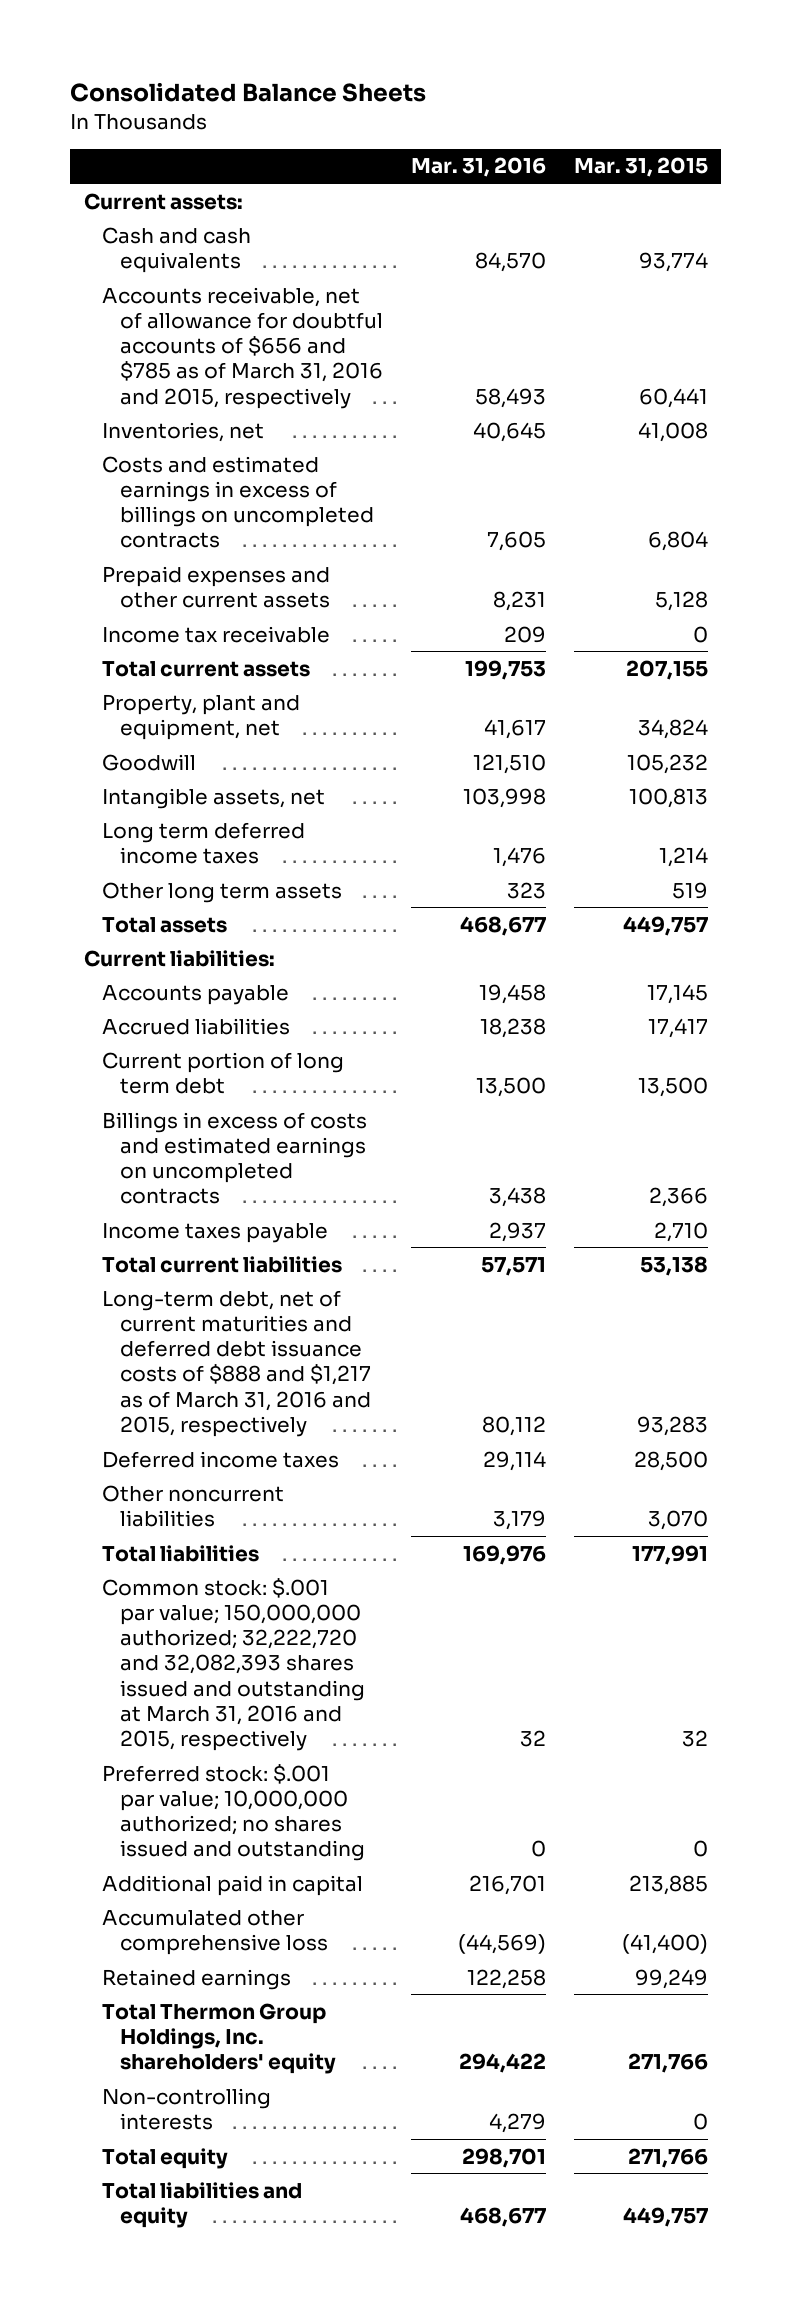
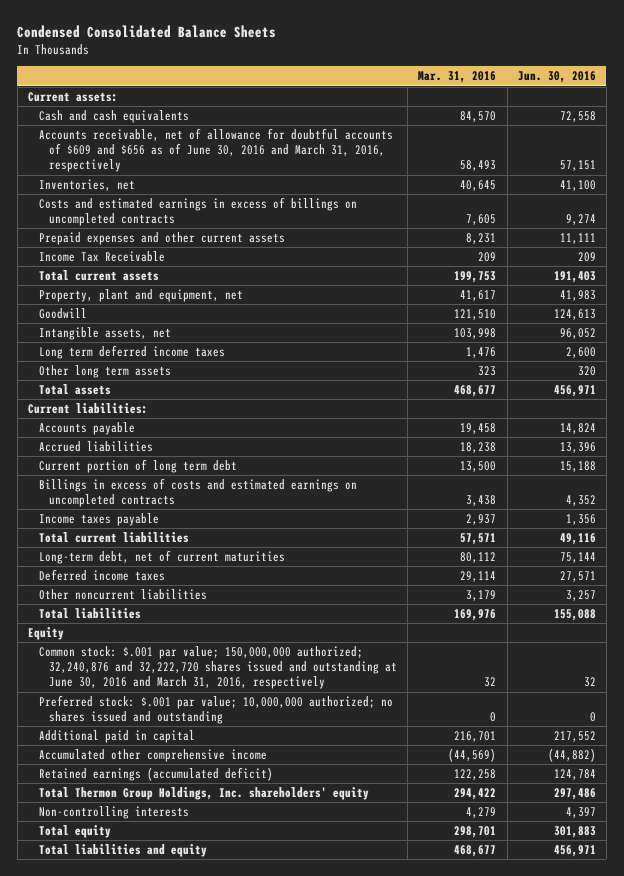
[69,82,426,103] Consolidated Balance Sheets -> [17,24,277,38] Condensed Consolidated Balance Sheets
[573,157,708,178] Mar. 31, 2015 -> none
none -> [517,71,596,84] Jun. 30, 2016
[101,286,383,409] Accounts receivable, net of allowance for doubtful accounts of $656 and $785 as of March 31, 2016 and 2015, respectively -> [38,128,393,173] Accounts receivable, net of allowance for doubtful accounts of $609 and $656 as of June 30, 2016 and March 31, 2016, respectively
[101,625,330,643] Income tax receivable -> [38,251,165,263] Income Tax Receivable
[101,1289,371,1437] Long-term debt, net of current maturities and deferred debt issuance costs of $888 and $1,217 as of March 31, 2016 and 2015, respectively -> [38,550,285,565] Long-term debt, net of current maturities
none -> [28,627,65,641] Equity
[101,1577,365,1752] Common stock: $.001 par value; 150,000,000 authorized; 32,222,720 and 32,082,393 shares issued and outstanding at March 31, 2016 and 2015, respectively -> [38,646,398,690] Common stock: $.001 par value; 150,000,000 authorized; 32,240,876 and 32,222,720 shares issued and outstanding at June 30, 2016 and March 31, 2016, respectively
[101,1909,328,1955] Accumulated other comprehensive loss -> [38,749,267,763] Accumulated other comprehensive income
[101,1968,291,1990] Retained earnings -> [38,767,273,782] Retained earnings (accumulated deficit)

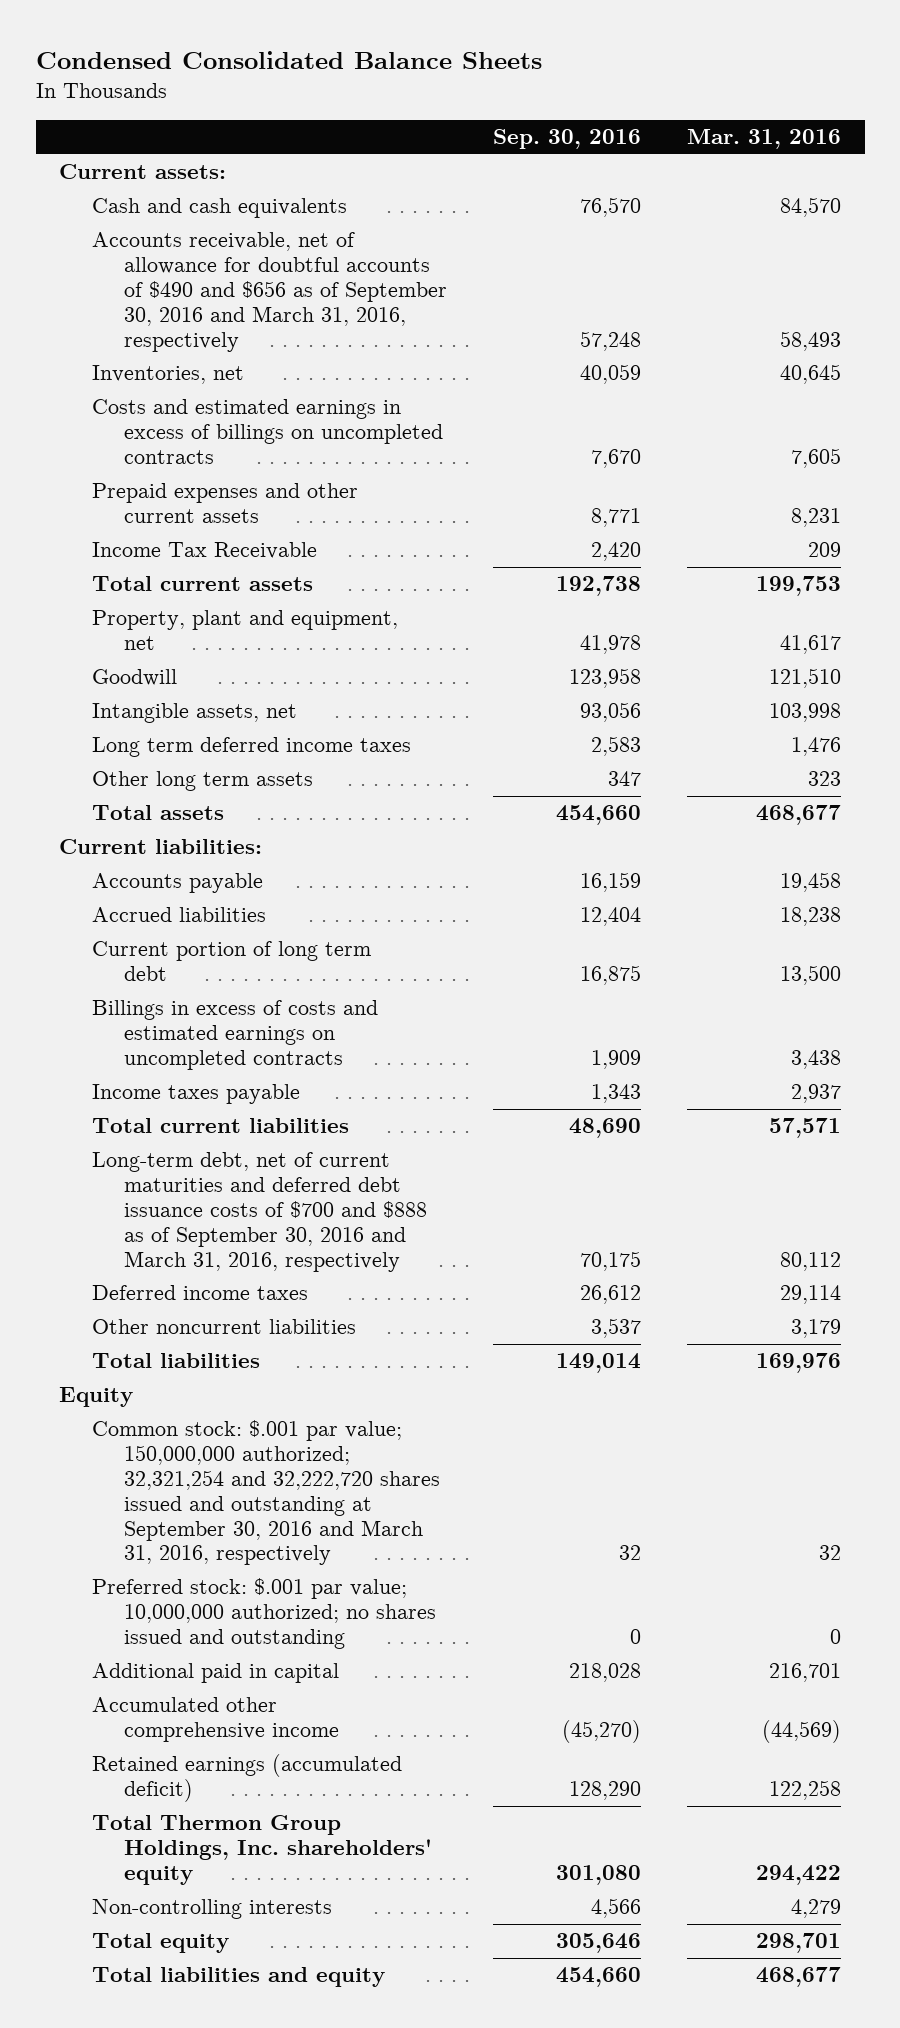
[517,71,596,84] Jun. 30, 2016 -> none
none -> [493,128,642,149] Sep. 30, 2016
[38,128,393,173] Accounts receivable, net of allowance for doubtful accounts of $609 and $656 as of June 30, 2016 and March 31, 2016, respectively -> [91,232,448,352] Accounts receivable, net of allowance for doubtful accounts of $490 and $656 as of September 30, 2016 and March 31, 2016, respectively
[38,550,285,565] Long-term debt, net of current maturities -> [91,1152,428,1272] Long-term debt, net of current maturities and deferred debt issuance costs of $700 and $888 as of September 30, 2016 and March 31, 2016, respectively
[38,646,398,690] Common stock: $.001 par value; 150,000,000 authorized; 32,240,876 and 32,222,720 shares issued and outstanding at June 30, 2016 and March 31, 2016, respectively -> [91,1420,441,1566] Common stock: $.001 par value; 150,000,000 authorized; 32,321,254 and 32,222,720 shares issued and outstanding at September 30, 2016 and March 31, 2016, respectively

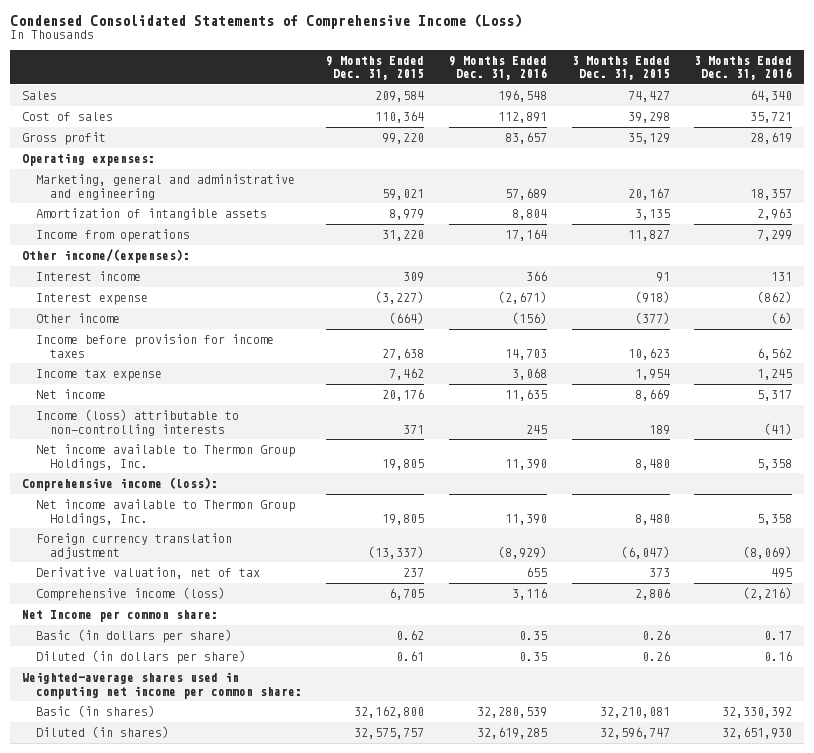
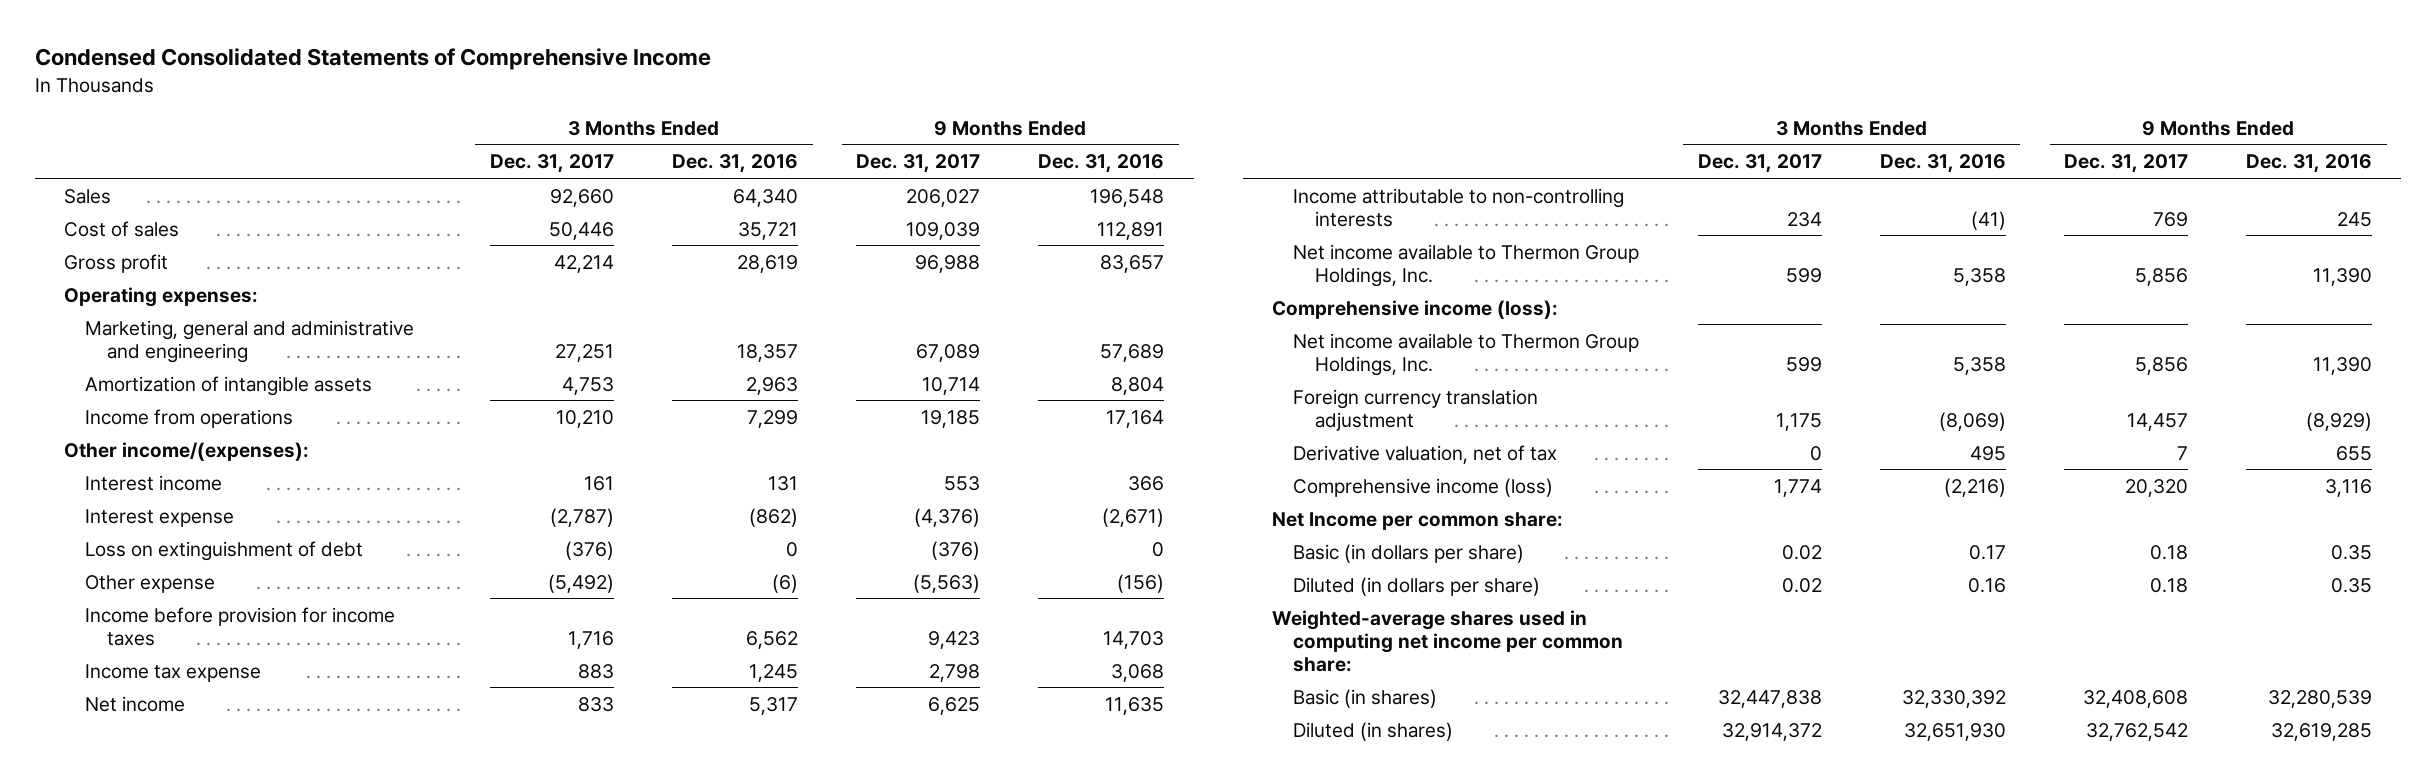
[9,13,522,29] Condensed Consolidated Statements of Comprehensive Income (Loss) -> [34,48,711,71] Condensed Consolidated Statements of Comprehensive Income
[326,55,425,81] 9 Months Ended Dec. 31, 2015 -> none
[571,55,670,81] 3 Months Ended Dec. 31, 2015 -> none
none -> [489,154,614,174] Dec. 31, 2017
none -> [856,154,981,174] Dec. 31, 2017
none -> [85,540,364,561] Loss on extinguishment of debt
[35,313,120,324] Other income -> [85,574,216,593] Other expense
[35,409,239,436] Income (loss) attributable to non-controlling interests -> [1293,187,1625,227] Income attributable to non-controlling interests

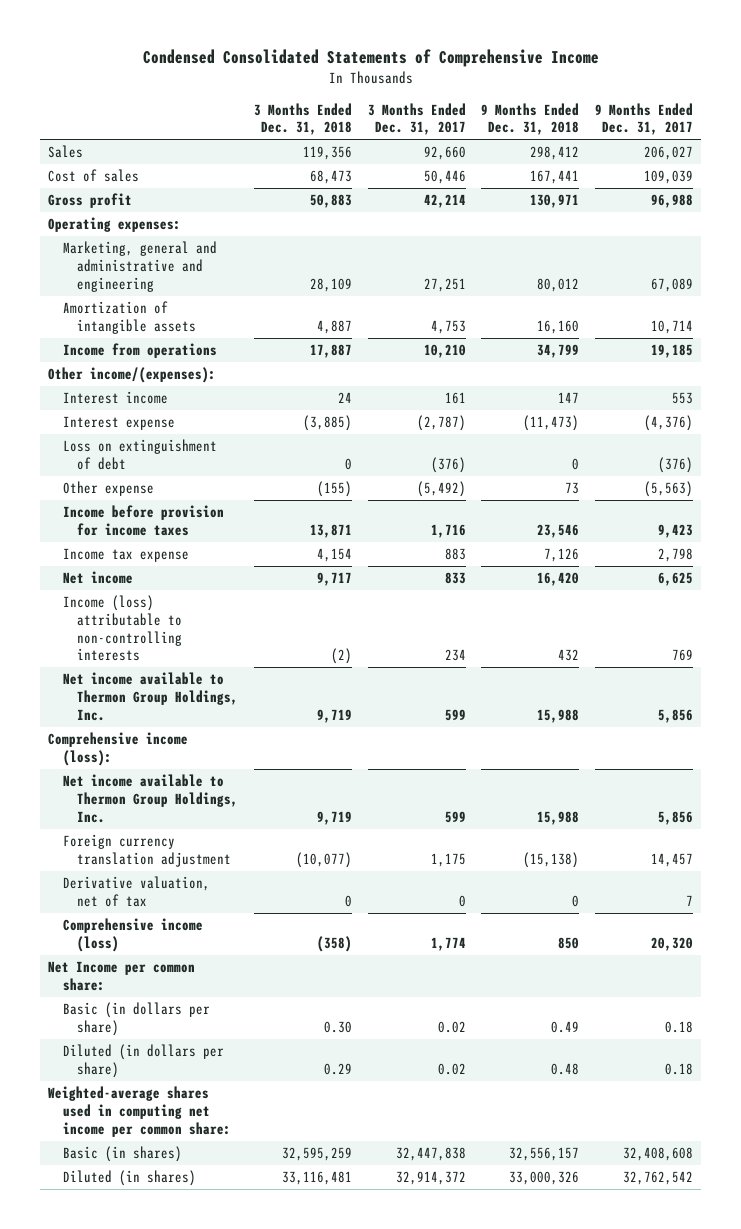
[671,154,798,174] Dec. 31, 2016 -> none
[1038,154,1165,174] Dec. 31, 2016 -> none
none -> [253,102,352,136] 3 Months Ended Dec. 31, 2018
none -> [481,102,580,136] 9 Months Ended Dec. 31, 2018
[1293,187,1625,227] Income attributable to non-controlling interests -> [62,595,183,662] Income (loss) attributable to non-controlling interests

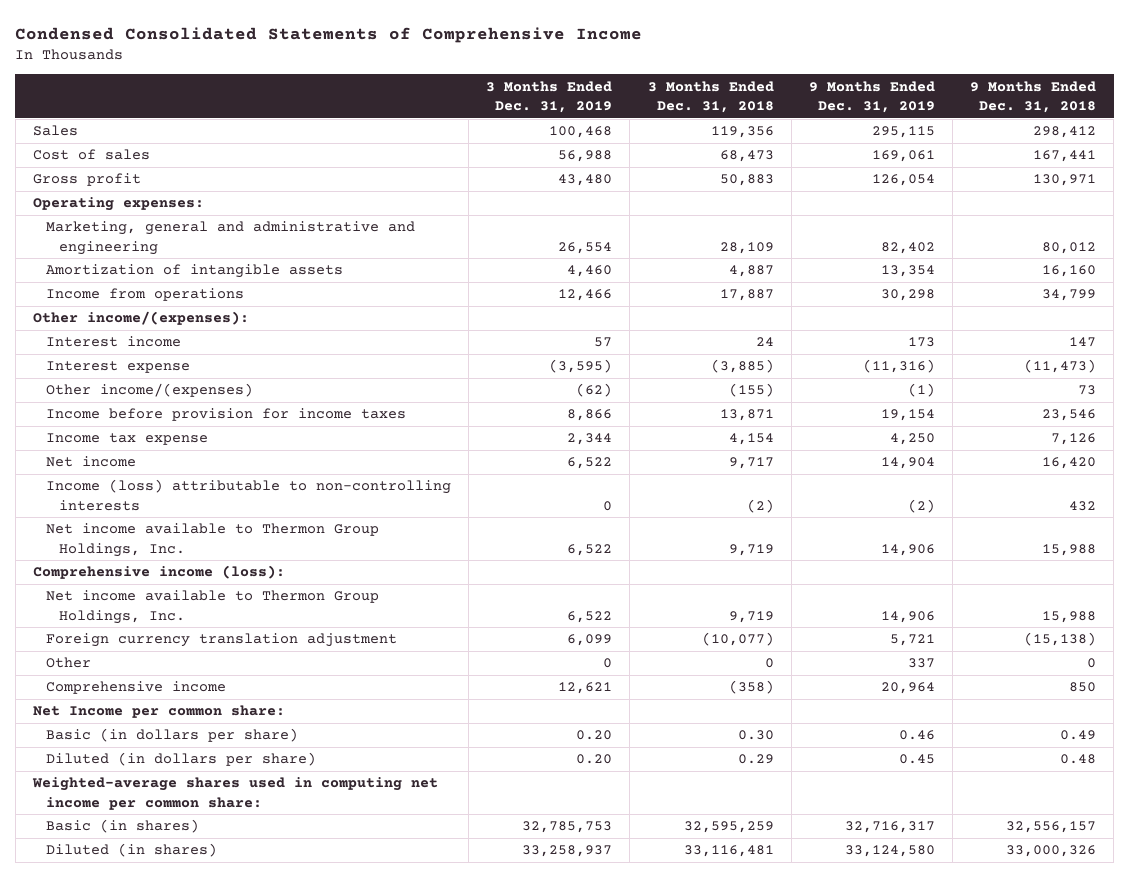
[367,102,466,136] 3 Months Ended Dec. 31, 2017 -> none
[595,102,694,136] 9 Months Ended Dec. 31, 2017 -> none
none -> [486,80,613,113] 3 Months Ended Dec. 31, 2019
none -> [808,80,935,113] 9 Months Ended Dec. 31, 2019
[62,439,217,470] Loss on extinguishment of debt -> none
[62,481,154,497] Other expense -> [45,383,253,398] Other income/(expenses)
[62,876,210,907] Derivative valuation, net of tax -> [45,657,91,669] Other
[62,918,203,952] Comprehensive income (loss) -> [45,681,226,695] Comprehensive income

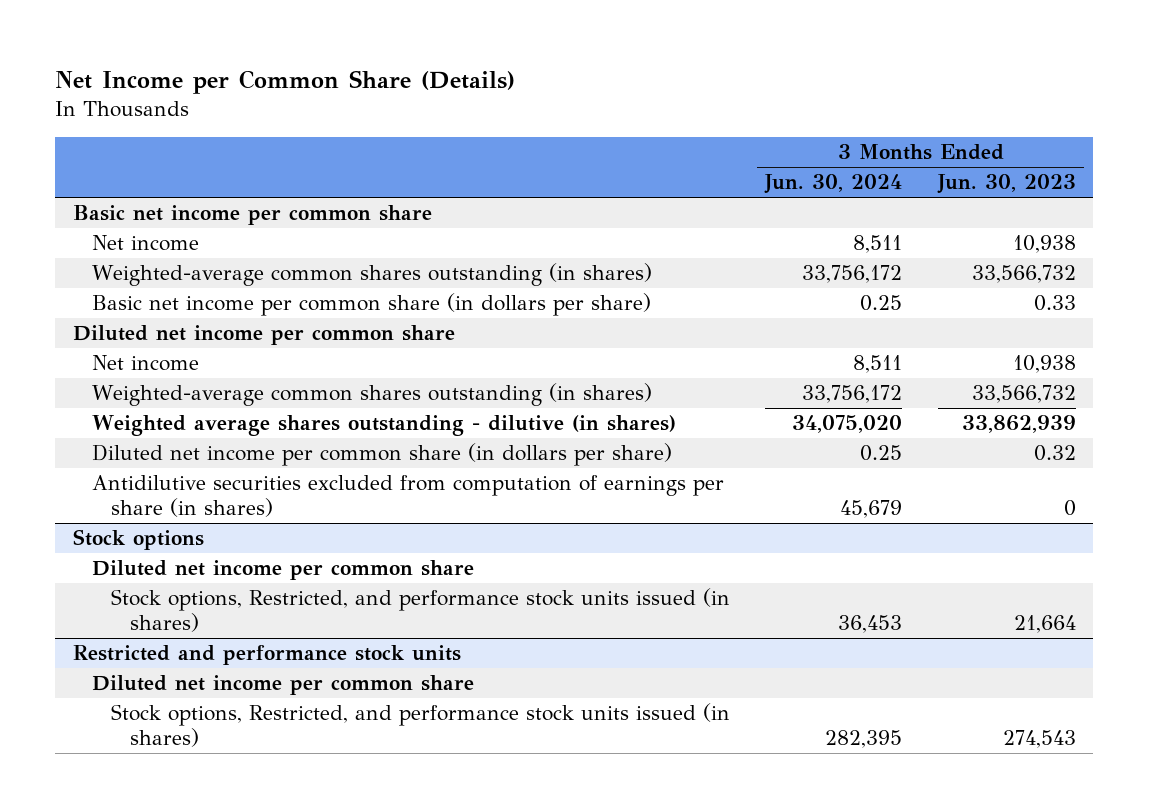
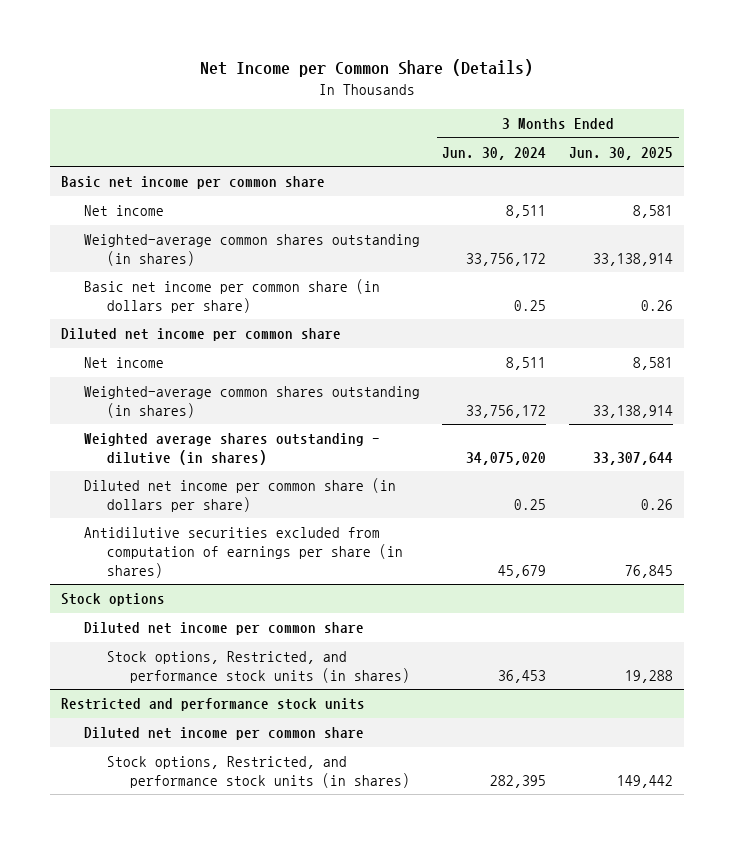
[936,174,1076,195] Jun. 30, 2023 -> none
none -> [568,146,673,160] Jun. 30, 2025
[111,588,731,632] Stock options, Restricted, and performance stock units issued (in shares) -> [107,651,411,683] Stock options, Restricted, and performance stock units (in shares)
[111,703,731,747] Stock options, Restricted, and performance stock units issued (in shares) -> [107,756,411,788] Stock options, Restricted, and performance stock units (in shares)

